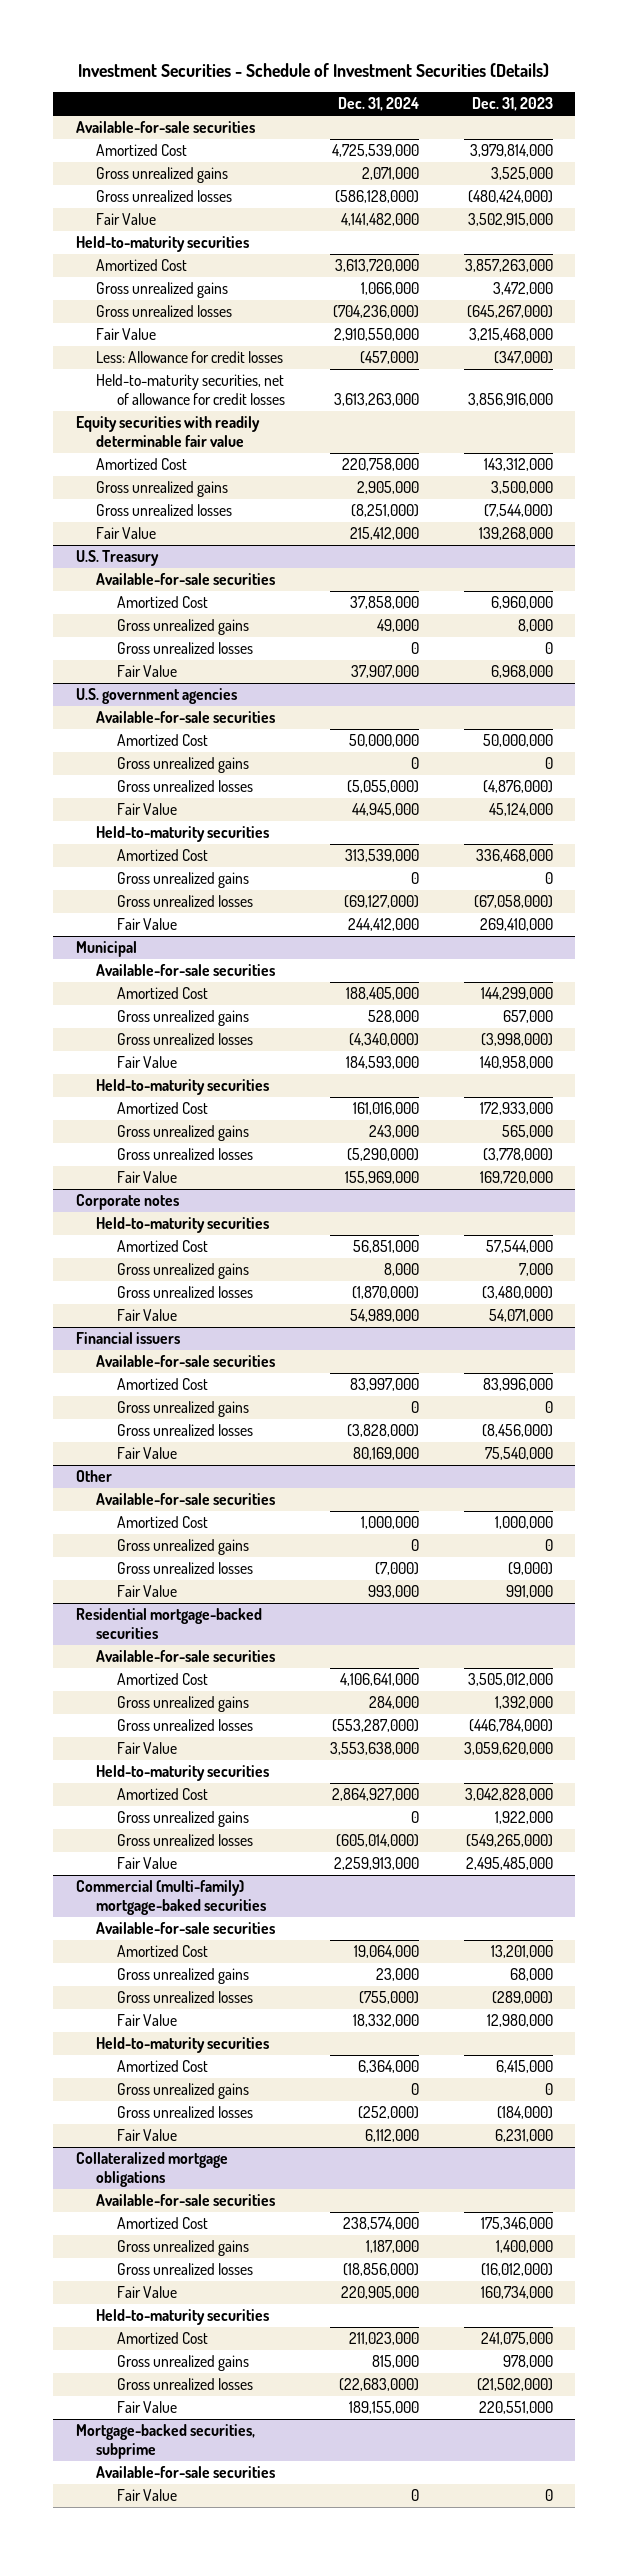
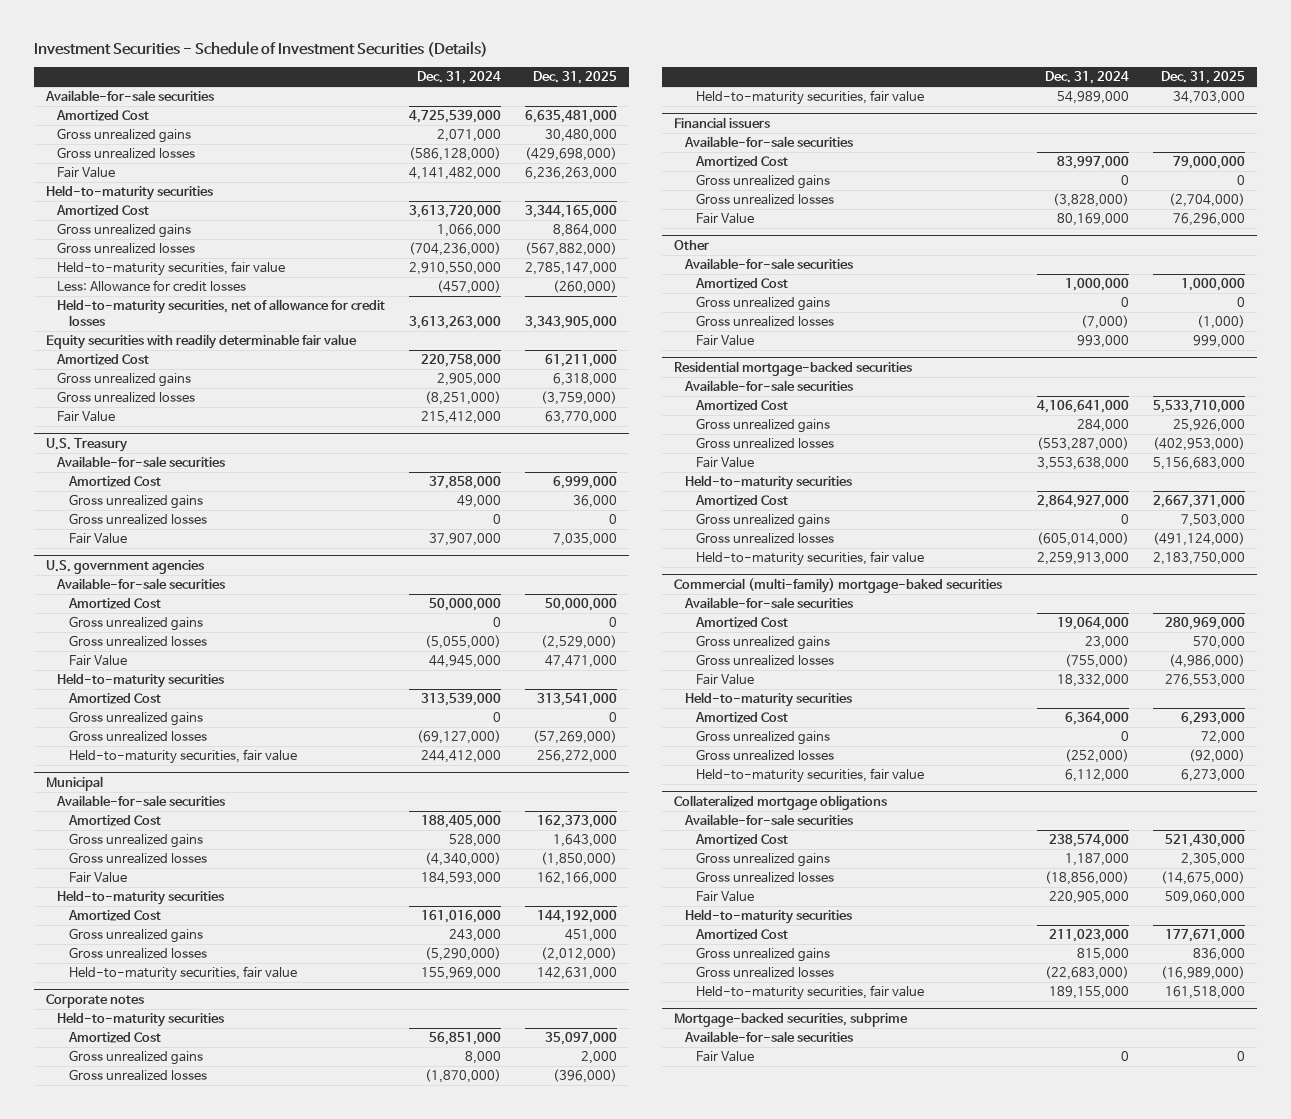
[471,97,553,112] Dec. 31, 2023 -> none
none -> [533,71,618,85] Dec. 31, 2025
[96,328,157,341] Fair Value -> [57,261,286,277] Held-to-maturity securities, fair value
[116,918,177,931] Fair Value -> [68,749,297,765] Held-to-maturity securities, fair value
[116,1171,177,1184] Fair Value -> [68,966,297,982] Held-to-maturity securities, fair value
[116,1309,177,1322] Fair Value -> [696,90,925,106] Held-to-maturity securities, fair value
[116,1857,177,1870] Fair Value -> [696,551,925,567] Held-to-maturity securities, fair value
[116,2129,177,2142] Fair Value -> [696,768,925,784] Held-to-maturity securities, fair value
[116,2401,177,2414] Fair Value -> [696,985,925,1001] Held-to-maturity securities, fair value

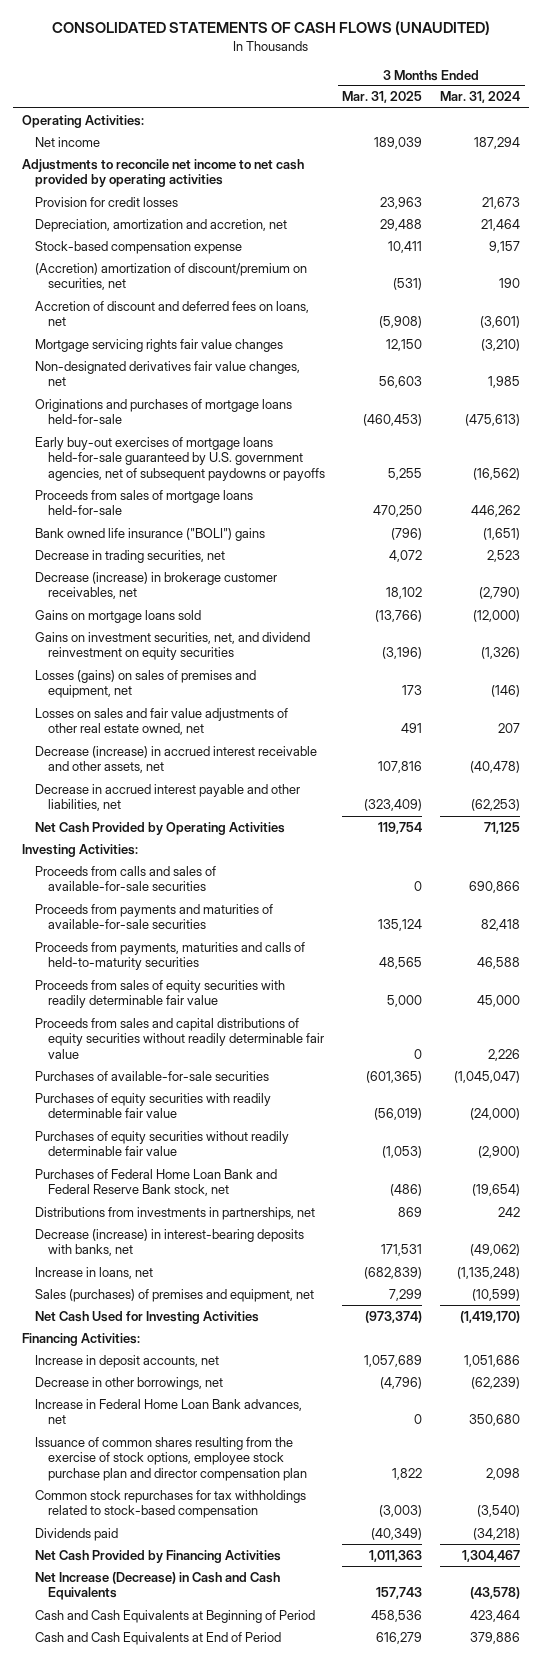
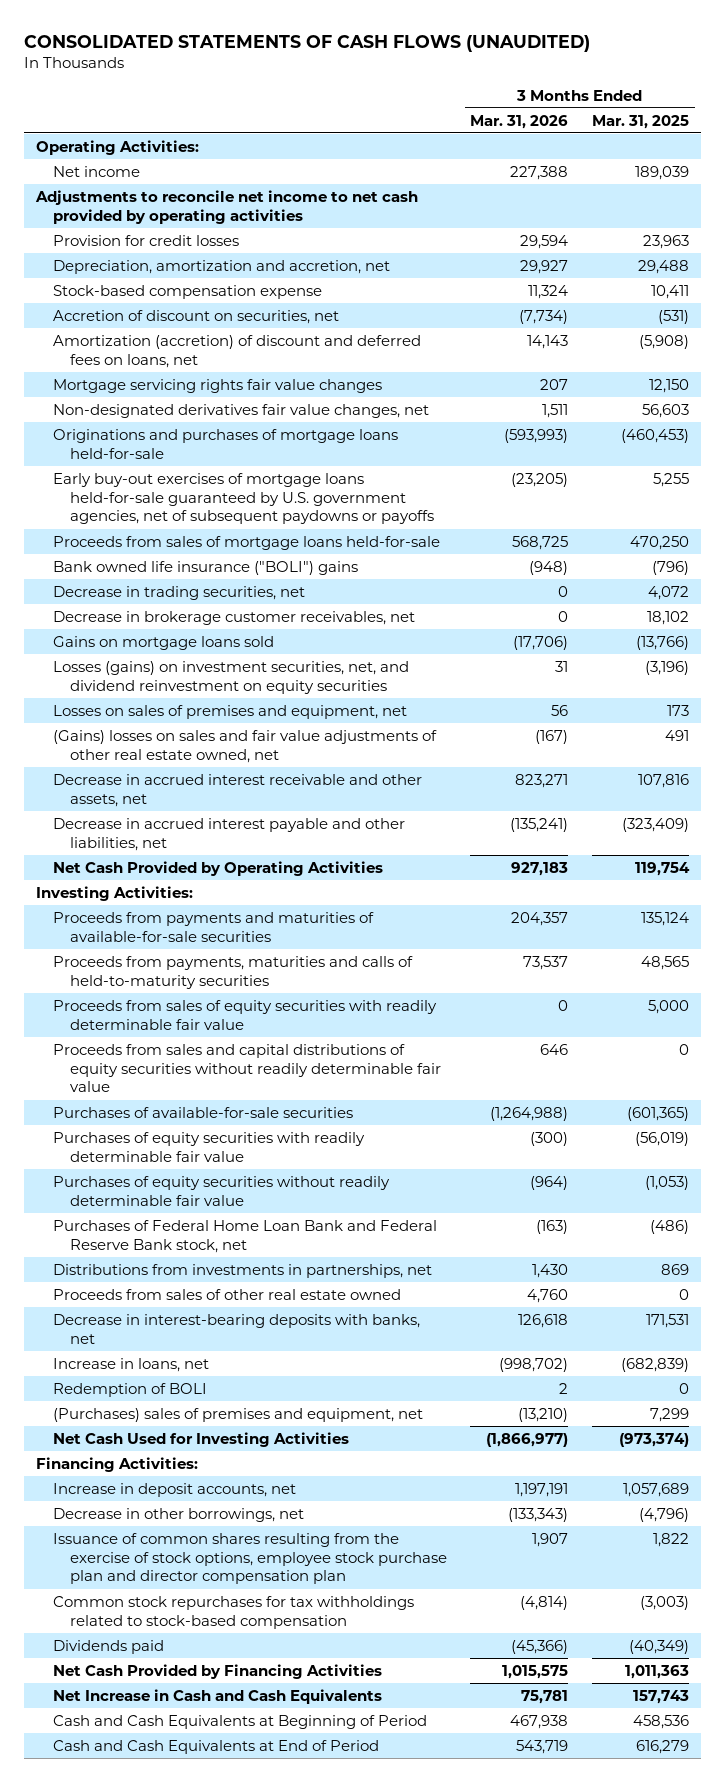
[440,91,521,104] Mar. 31, 2024 -> none
none -> [470,114,569,129] Mar. 31, 2026
[34,262,307,291] (Accretion) amortization of discount/premium on securities, net -> [52,309,339,324] Accretion of discount on securities, net
[34,300,309,327] Accretion of discount and deferred fees on loans, net -> [52,334,421,368] Amortization (accretion) of discount and deferred fees on loans, net
[34,571,277,600] Decrease (increase) in brokerage customer receivables, net -> [52,610,415,625] Decrease in brokerage customer receivables, net
[34,631,310,661] Gains on investment securities, net, and dividend reinvestment on equity securities -> [52,660,409,694] Losses (gains) on investment securities, net, and dividend reinvestment on equity securities
[34,669,256,699] Losses (gains) on sales of premises and equipment, net -> [52,704,407,719] Losses on sales of premises and equipment, net
[34,707,288,736] Losses on sales and fair value adjustments of other real estate owned, net -> [52,729,437,763] (Gains) losses on sales and fair value adjustments of other real estate owned, net
[34,745,317,774] Decrease (increase) in accrued interest receivable and other assets, net -> [52,773,422,807] Decrease in accrued interest receivable and other assets, net
[34,865,216,892] Proceeds from calls and sales of available-for-sale securities -> none
none -> [52,1288,401,1300] Proceeds from sales of other real estate owned
[34,1228,304,1257] Decrease (increase) in interest-bearing deposits with banks, net -> [52,1313,420,1344] Decrease in interest-bearing deposits with banks, net
none -> [52,1382,207,1397] Redemption of BOLI
[34,1288,314,1302] Sales (purchases) of premises and equipment, net -> [52,1407,423,1422] (Purchases) sales of premises and equipment, net
[34,1398,302,1425] Increase in Federal Home Loan Bank advances, net -> none
[34,1571,280,1601] Net Increase (Decrease) in Cash and Cash Equivalents -> [52,1688,382,1704] Net Increase in Cash and Cash Equivalents

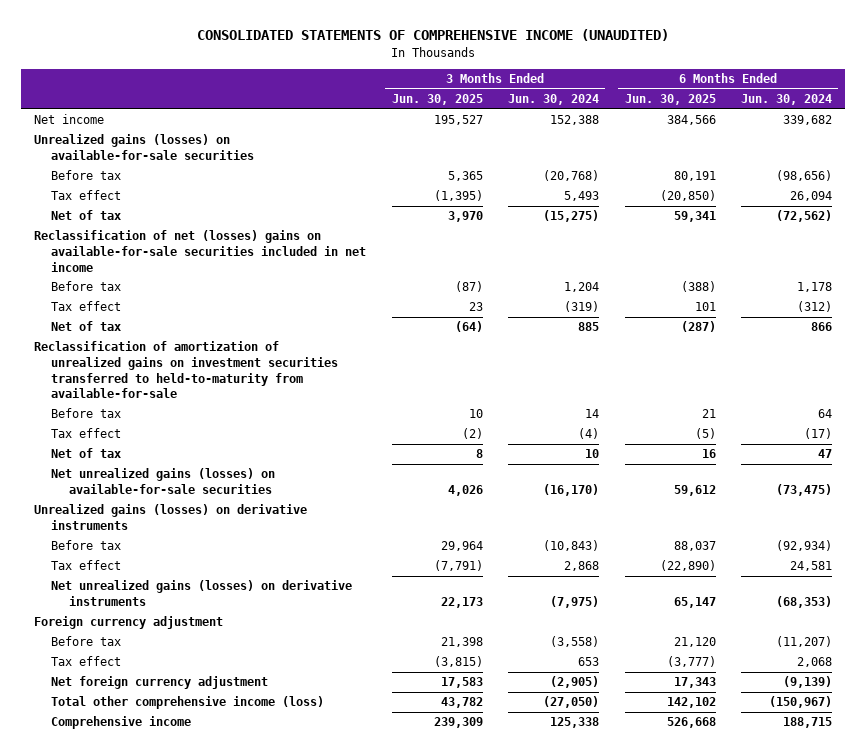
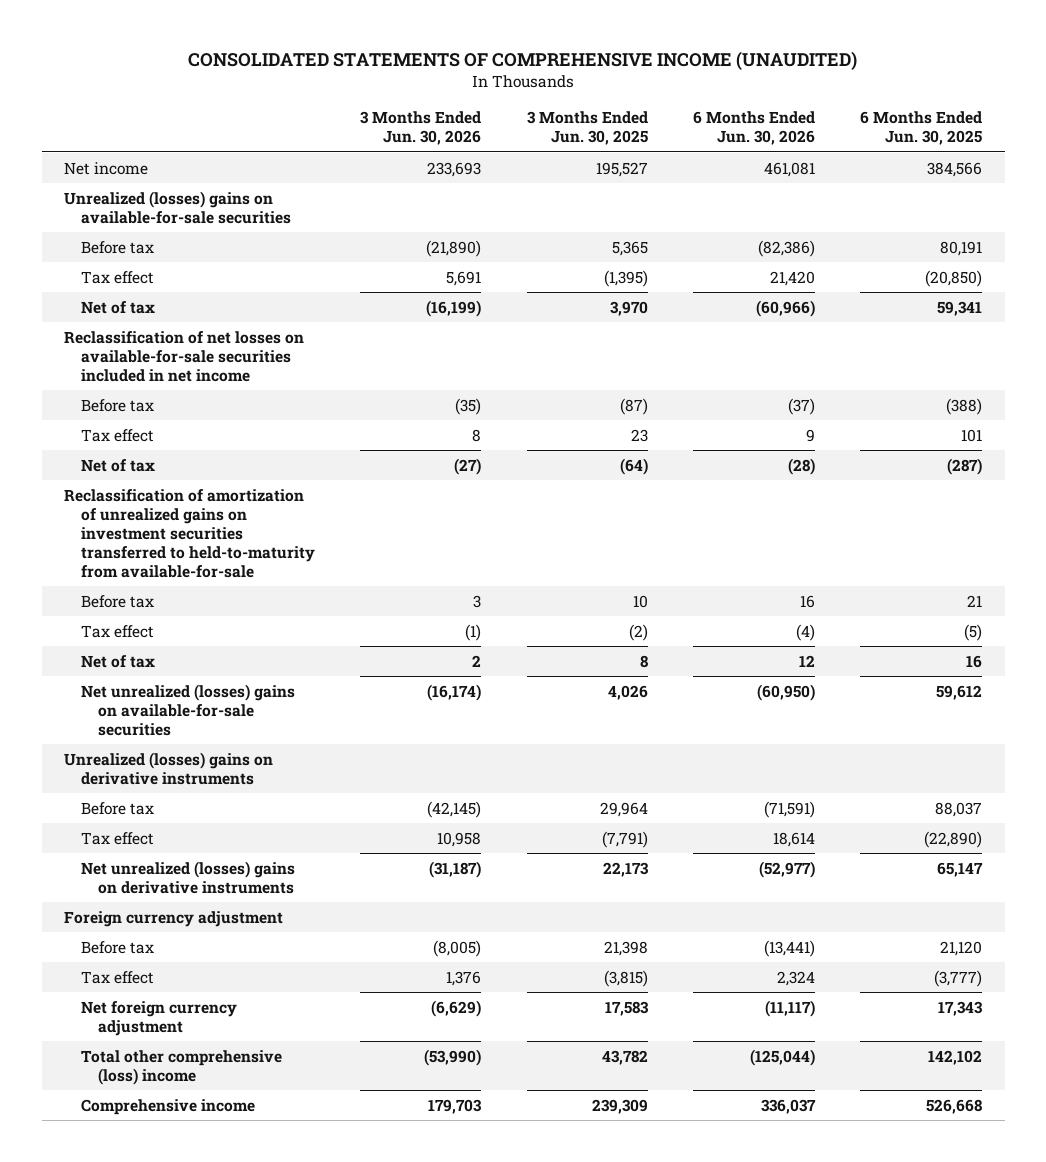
[508,94,600,106] Jun. 30, 2024 -> none
[740,94,832,106] Jun. 30, 2024 -> none
none -> [360,111,482,146] 3 Months Ended Jun. 30, 2026
none -> [692,111,815,146] 6 Months Ended Jun. 30, 2026
[34,134,255,161] Unrealized gains (losses) on available-for-sale securities -> [64,190,292,224] Unrealized (losses) gains on available-for-sale securities
[34,230,367,272] Reclassification of net (losses) gains on available-for-sale securities included in net income -> [64,330,305,382] Reclassification of net losses on available-for-sale securities included in net income
[51,468,276,495] Net unrealized gains (losses) on available-for-sale securities -> [81,683,296,736] Net unrealized (losses) gains on available-for-sale securities
[34,504,308,531] Unrealized gains (losses) on derivative instruments -> [64,751,274,785] Unrealized (losses) gains on derivative instruments
[51,580,353,607] Net unrealized gains (losses) on derivative instruments -> [81,860,296,894] Net unrealized (losses) gains on derivative instruments
[51,696,325,710] Total other comprehensive income (loss) -> [81,1049,283,1085] Total other comprehensive (loss) income

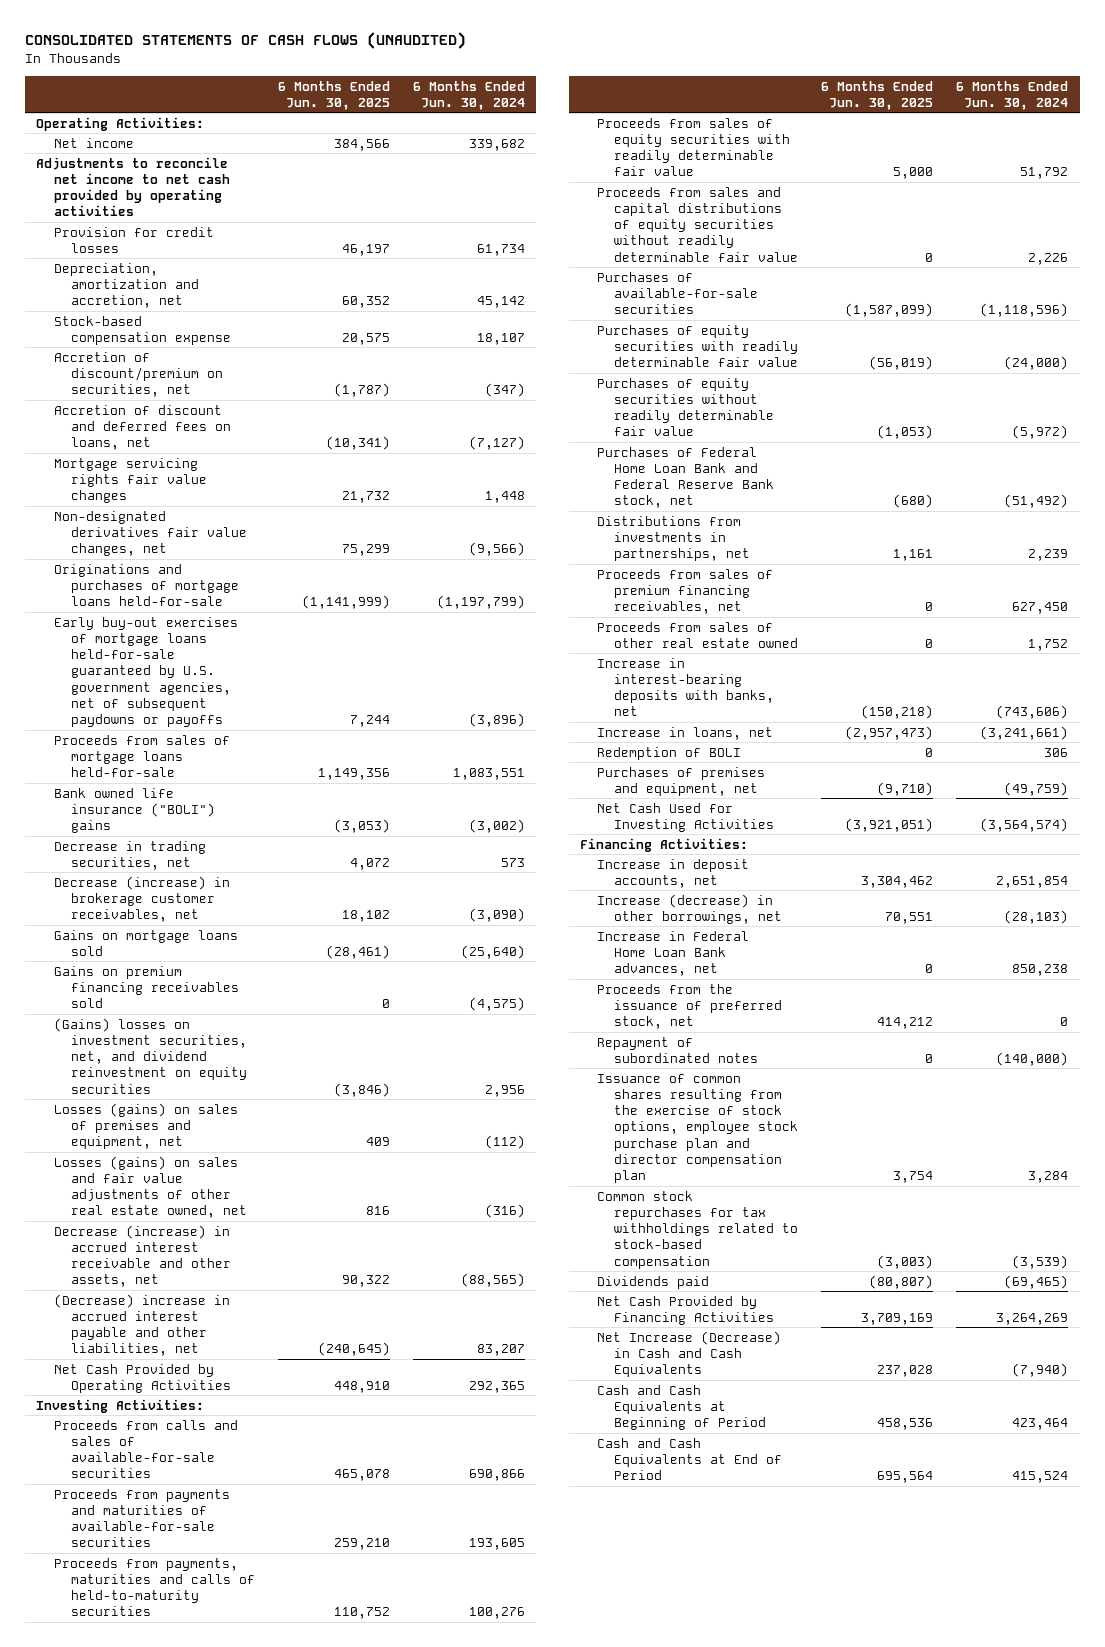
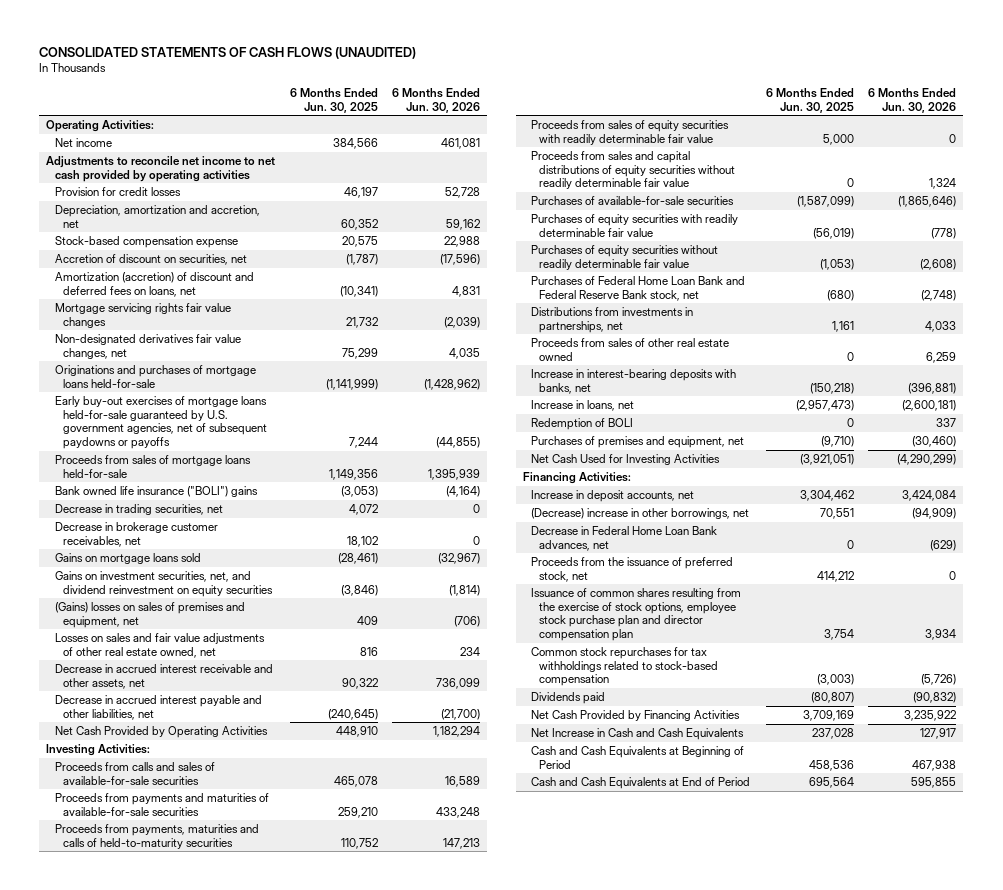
[412,80,525,110] 6 Months Ended Jun. 30, 2024 -> none
none -> [391,87,480,113] 6 Months Ended Jun. 30, 2026
[53,351,223,398] Accretion of discount/premium on securities, net -> [54,254,247,266] Accretion of discount on securities, net
[53,404,231,451] Accretion of discount and deferred fees on loans, net -> [54,272,254,297] Amortization (accretion) of discount and deferred fees on loans, net
[53,875,230,923] Decrease (increase) in brokerage customer receivables, net -> [54,522,218,547] Decrease in brokerage customer receivables, net
[53,965,239,1009] Gains on premium financing receivables sold -> none
[53,1017,247,1094] (Gains) losses on investment securities, net, and dividend reinvestment on equity securities -> [54,571,273,597] Gains on investment securities, net, and dividend reinvestment on equity securities
[53,1102,238,1150] Losses (gains) on sales of premises and equipment, net -> [54,602,245,628] (Gains) losses on sales of premises and equipment, net
[53,1155,247,1219] Losses (gains) on sales and fair value adjustments of other real estate owned, net -> [54,633,265,658] Losses on sales and fair value adjustments of other real estate owned, net
[53,1224,231,1288] Decrease (increase) in accrued interest receivable and other assets, net -> [54,664,273,689] Decrease in accrued interest receivable and other assets, net
[53,1293,230,1357] (Decrease) increase in accrued interest payable and other liabilities, net -> [54,695,262,720] Decrease in accrued interest payable and other liabilities, net
[597,568,774,615] Proceeds from sales of premium financing receivables, net -> none
[597,893,783,924] Increase (decrease) in other borrowings, net -> [531,508,750,520] (Decrease) increase in other borrowings, net
[597,930,750,977] Increase in Federal Home Loan Bank advances, net -> [531,526,718,551] Decrease in Federal Home Loan Bank advances, net
[597,1036,759,1063] Repayment of subordinated notes -> none
[597,1330,782,1378] Net Increase (Decrease) in Cash and Cash Equivalents -> [531,728,745,741] Net Increase in Cash and Cash Equivalents

